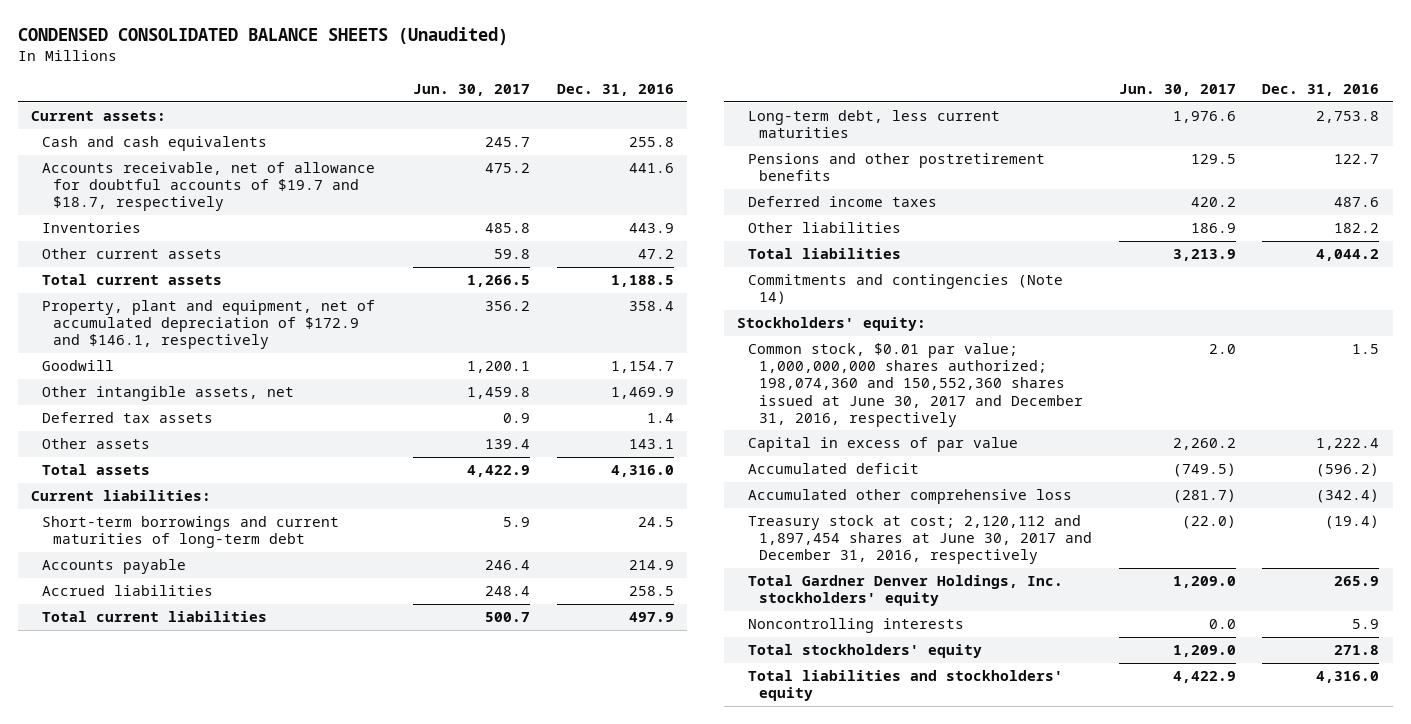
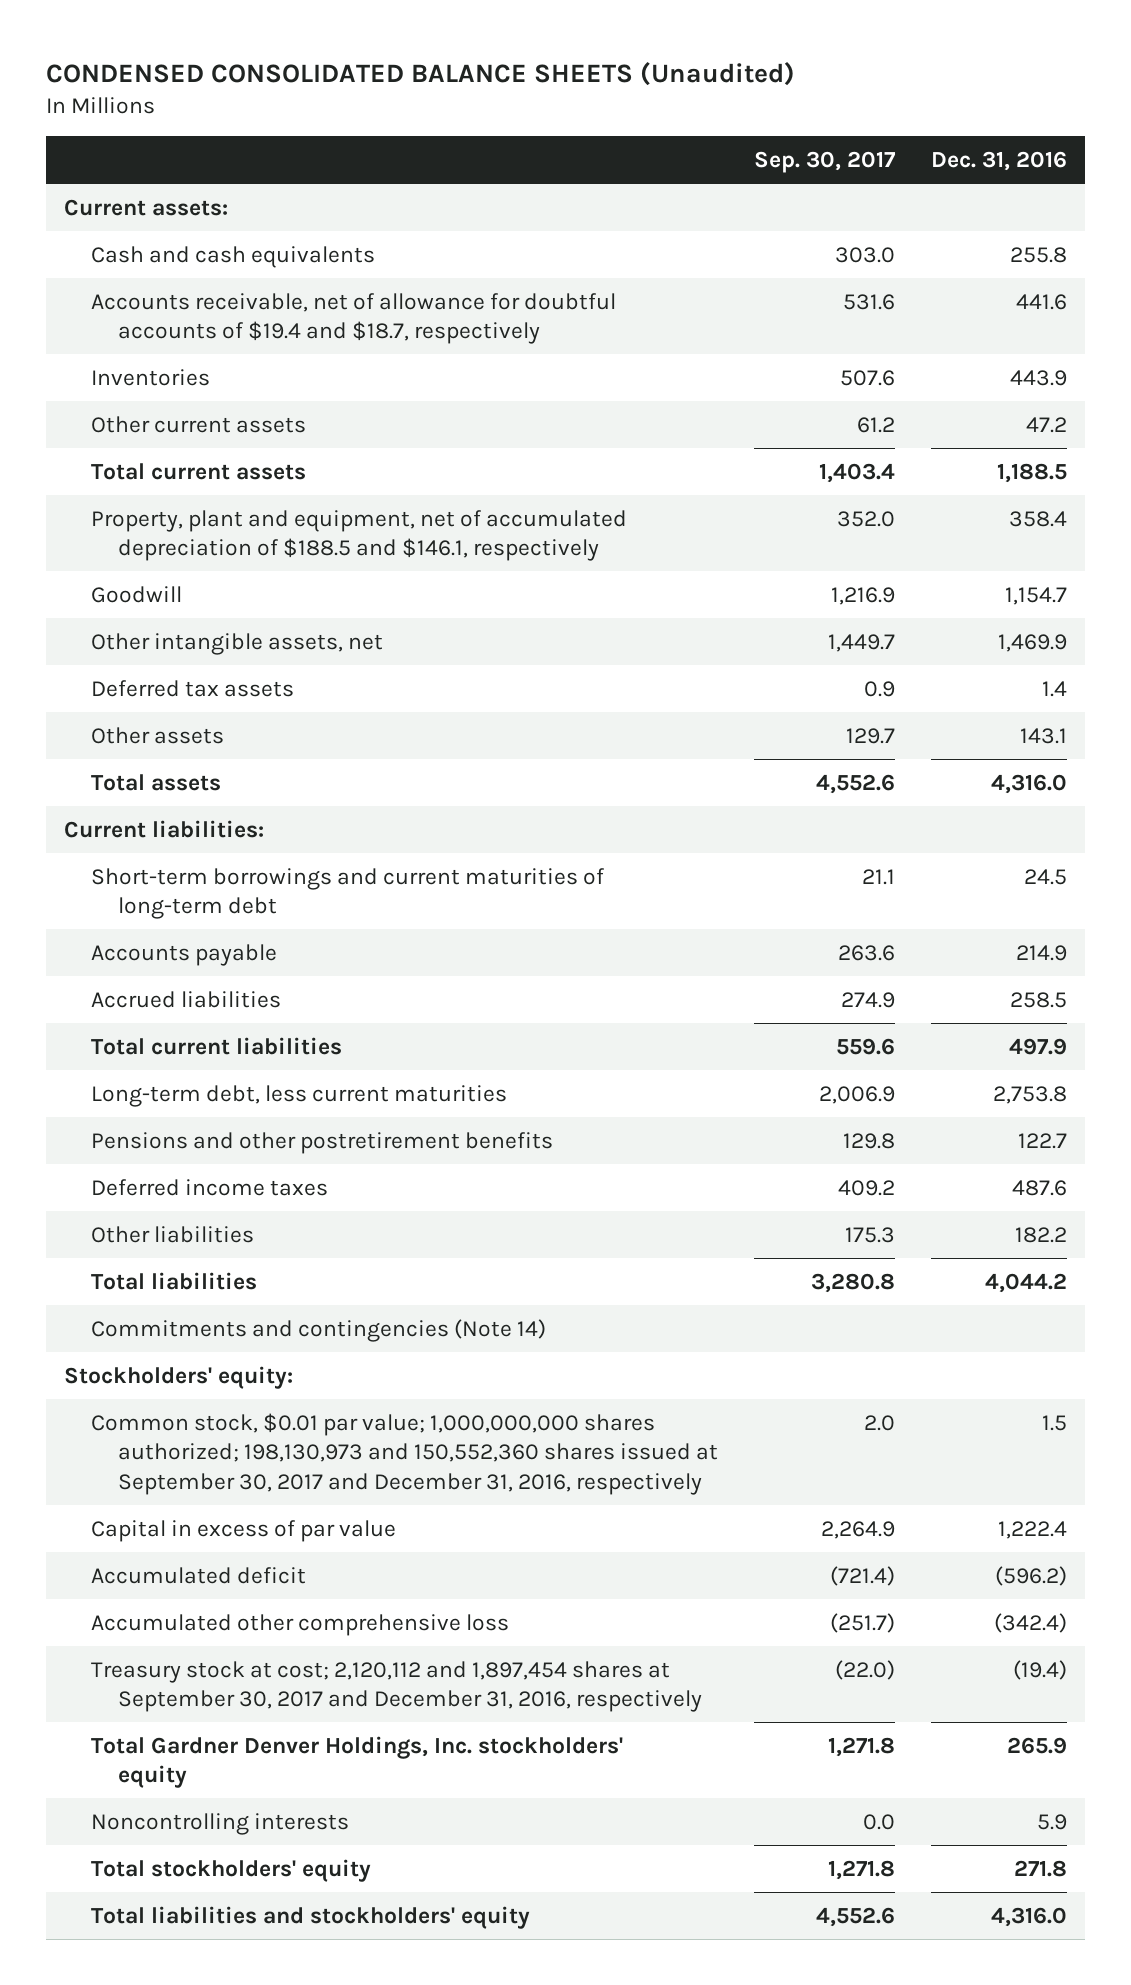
[412,83,530,96] Jun. 30, 2017 -> none
none -> [754,151,897,174] Sep. 30, 2017
[42,162,376,212] Accounts receivable, net of allowance for doubtful accounts of $19.7 and $18.7, respectively -> [90,292,616,345] Accounts receivable, net of allowance for doubtful accounts of $19.4 and $18.7, respectively
[42,300,376,350] Property, plant and equipment, net of accumulated depreciation of $172.9 and $146.1, respectively -> [90,509,627,562] Property, plant and equipment, net of accumulated depreciation of $188.5 and $146.1, respectively
[748,343,1083,427] Common stock, $0.01 par value; 1,000,000,000 shares authorized; 198,074,360 and 150,552,360 shares issued at June 30, 2017 and December 31, 2016, respectively -> [90,1412,718,1495] Common stock, $0.01 par value; 1,000,000,000 shares authorized; 198,130,973 and 150,552,360 shares issued at September 30, 2017 and December 31, 2016, respectively
[748,515,1092,565] Treasury stock at cost; 2,120,112 and 1,897,454 shares at June 30, 2017 and December 31, 2016, respectively -> [90,1660,702,1713] Treasury stock at cost; 2,120,112 and 1,897,454 shares at September 30, 2017 and December 31, 2016, respectively

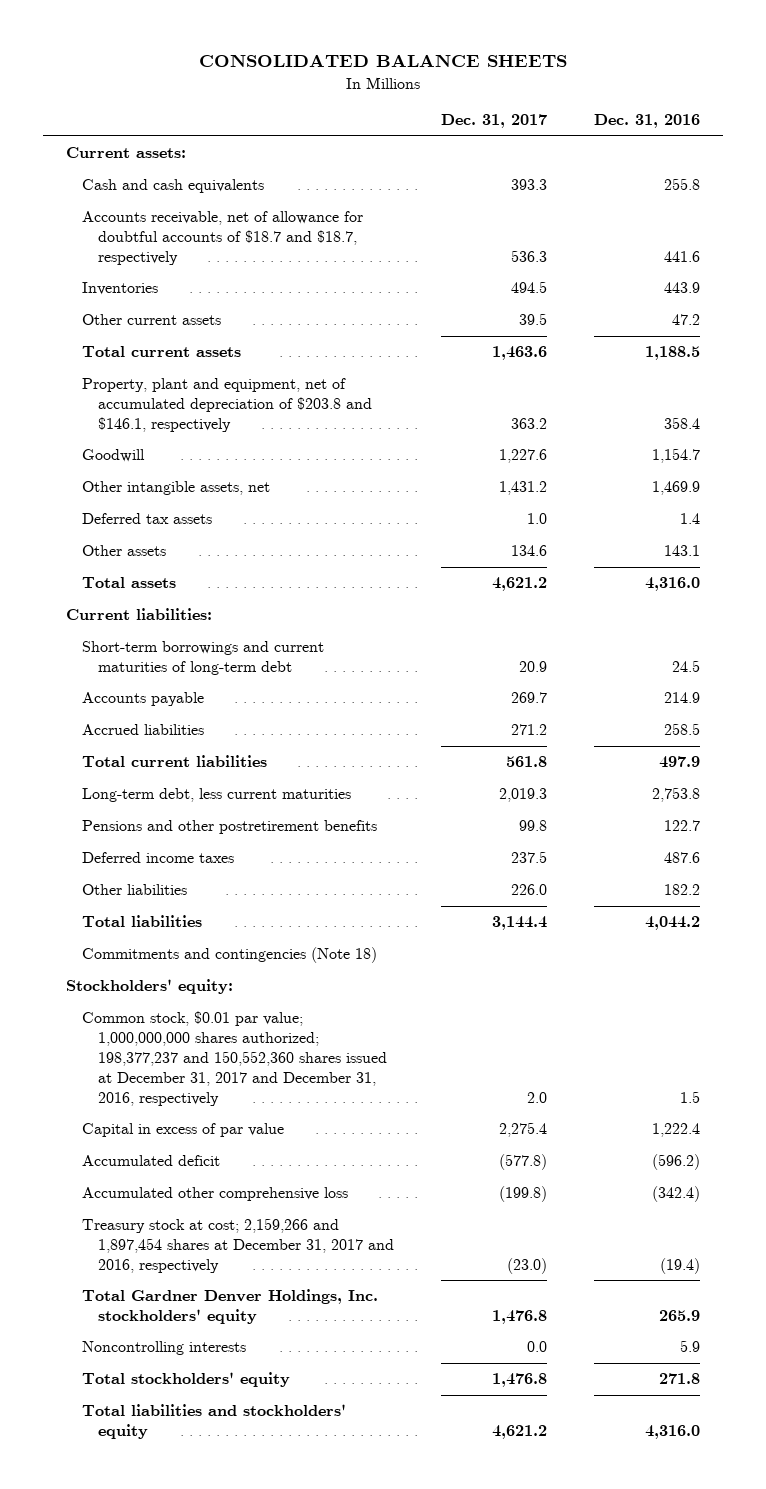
[45,61,795,86] CONDENSED CONSOLIDATED BALANCE SHEETS (Unaudited) -> [198,54,567,68] CONSOLIDATED BALANCE SHEETS
[754,151,897,174] Sep. 30, 2017 -> none
none -> [440,114,547,129] Dec. 31, 2017
[90,292,616,345] Accounts receivable, net of allowance for doubtful accounts of $19.4 and $18.7, respectively -> [82,211,364,265] Accounts receivable, net of allowance for doubtful accounts of $18.7 and $18.7, respectively
[90,509,627,562] Property, plant and equipment, net of accumulated depreciation of $188.5 and $146.1, respectively -> [82,378,373,432] Property, plant and equipment, net of accumulated depreciation of $203.8 and $146.1, respectively
[90,1318,546,1342] Commitments and contingencies (Note 14) -> [82,947,378,964] Commitments and contingencies (Note 18)
[90,1412,718,1495] Common stock, $0.01 par value; 1,000,000,000 shares authorized; 198,130,973 and 150,552,360 shares issued at September 30, 2017 and December 31, 2016, respectively -> [82,1011,388,1106] Common stock, $0.01 par value; 1,000,000,000 shares authorized; 198,377,237 and 150,552,360 shares issued at December 31, 2017 and December 31, 2016, respectively
[90,1660,702,1713] Treasury stock at cost; 2,120,112 and 1,897,454 shares at September 30, 2017 and December 31, 2016, respectively -> [82,1218,395,1273] Treasury stock at cost; 2,159,266 and 1,897,454 shares at December 31, 2017 and 2016, respectively

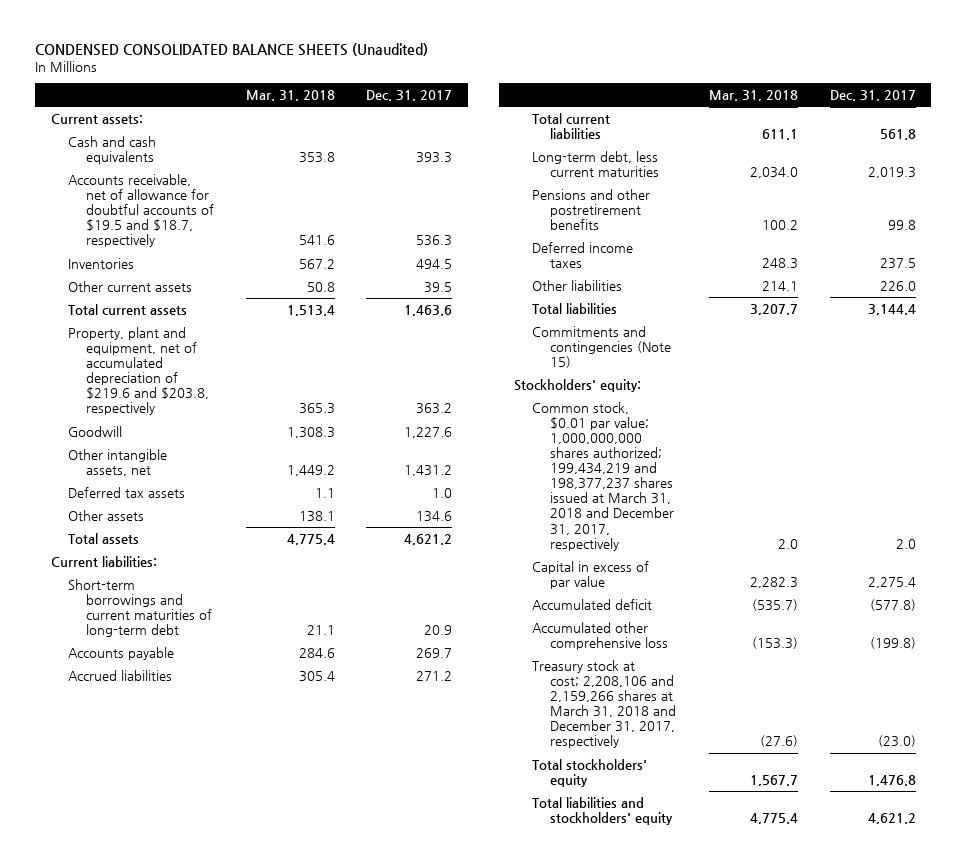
[198,54,567,68] CONSOLIDATED BALANCE SHEETS -> [35,43,429,57] CONDENSED CONSOLIDATED BALANCE SHEETS (Unaudited)
[593,114,700,129] Dec. 31, 2016 -> none
none -> [245,90,335,102] Mar. 31, 2018
[82,211,364,265] Accounts receivable, net of allowance for doubtful accounts of $18.7 and $18.7, respectively -> [68,173,215,248] Accounts receivable, net of allowance for doubtful accounts of $19.5 and $18.7, respectively
[82,378,373,432] Property, plant and equipment, net of accumulated depreciation of $203.8 and $146.1, respectively -> [68,326,210,416] Property, plant and equipment, net of accumulated depreciation of $219.6 and $203.8, respectively
[82,947,378,964] Commitments and contingencies (Note 18) -> [532,325,671,369] Commitments and contingencies (Note 15)
[82,1011,388,1106] Common stock, $0.01 par value; 1,000,000,000 shares authorized; 198,377,237 and 150,552,360 shares issued at December 31, 2017 and December 31, 2016, respectively -> [532,401,674,551] Common stock, $0.01 par value; 1,000,000,000 shares authorized; 199,434,219 and 198,377,237 shares issued at March 31, 2018 and December 31, 2017, respectively
[82,1289,379,1325] Total Gardner Denver Holdings, Inc. stockholders' equity -> none
[82,1341,247,1356] Noncontrolling interests -> none
[82,1218,395,1273] Treasury stock at cost; 2,159,266 and 1,897,454 shares at December 31, 2017 and 2016, respectively -> [532,659,676,749] Treasury stock at cost; 2,208,106 and 2,159,266 shares at March 31, 2018 and December 31, 2017, respectively

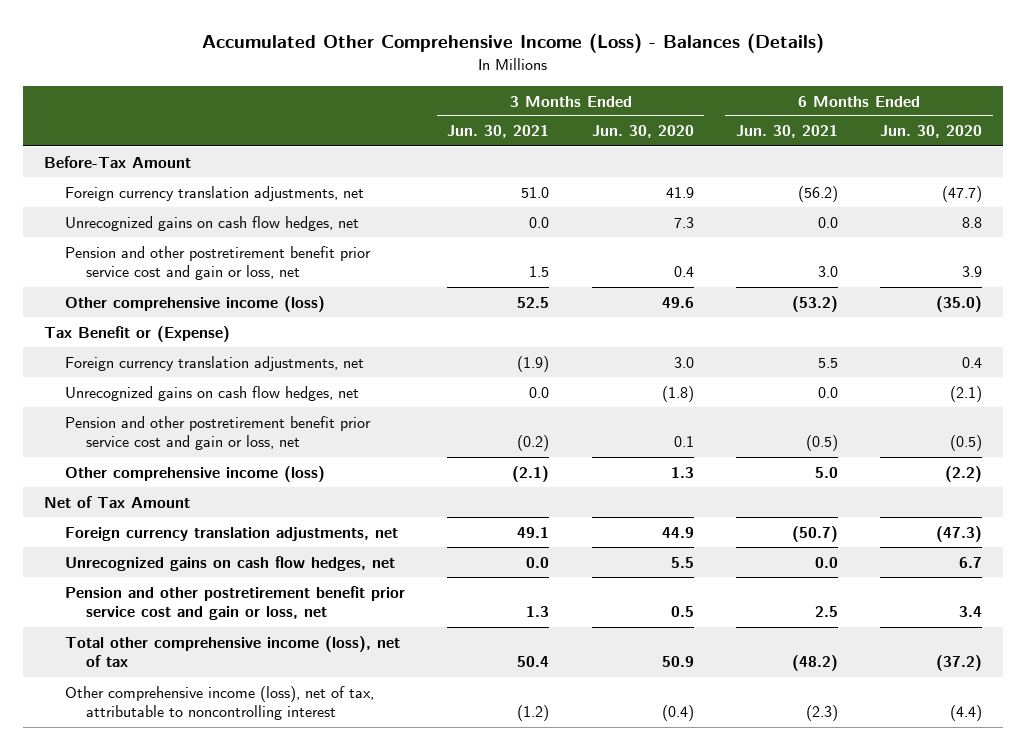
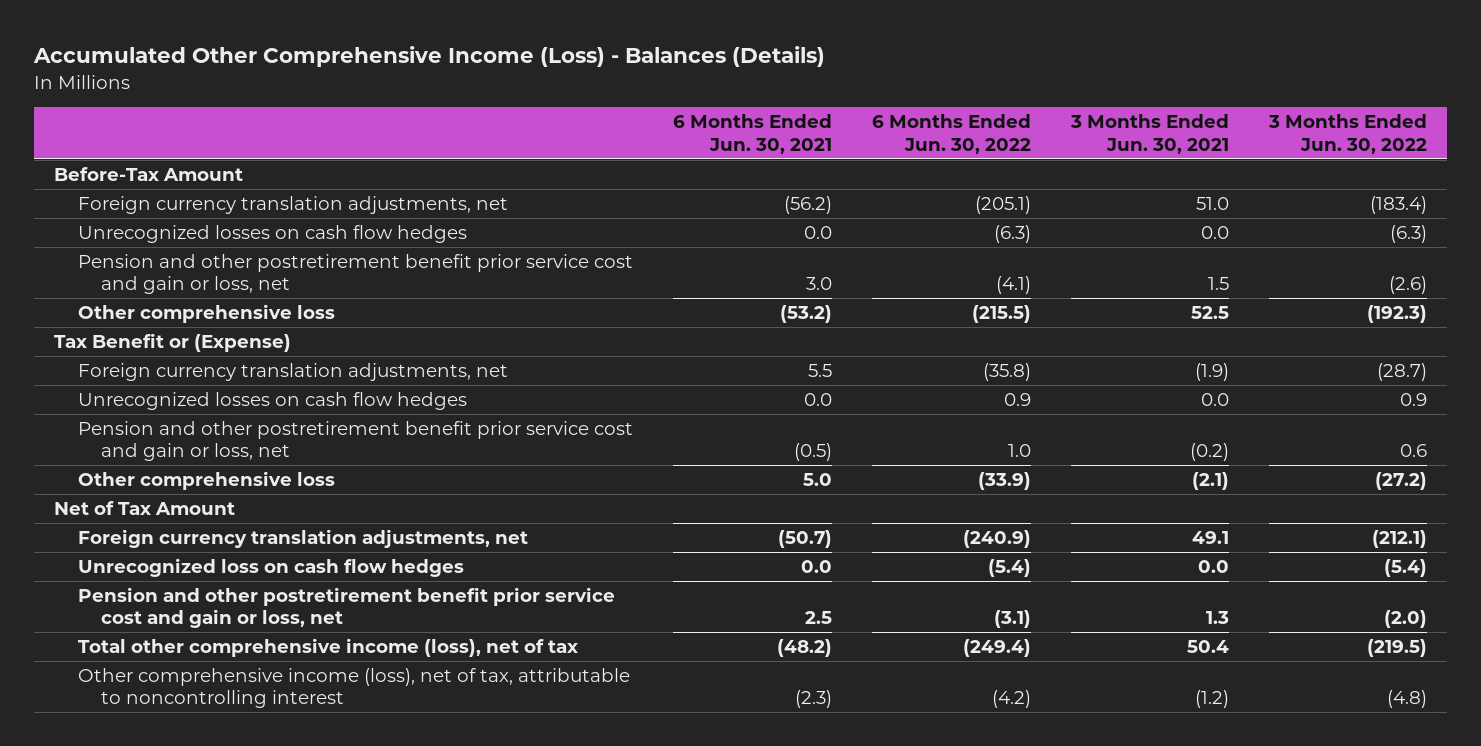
[591,125,694,139] Jun. 30, 2020 -> none
[880,125,983,139] Jun. 30, 2020 -> none
none -> [871,114,1031,154] 6 Months Ended Jun. 30, 2022
none -> [1267,114,1427,154] 3 Months Ended Jun. 30, 2022
[65,215,360,231] Unrecognized gains on cash flow hedges, net -> [77,225,467,244] Unrecognized losses on cash flow hedges
[65,295,326,312] Other comprehensive income (loss) -> [77,304,335,324] Other comprehensive loss
[65,385,360,401] Unrecognized gains on cash flow hedges, net -> [77,392,467,411] Unrecognized losses on cash flow hedges
[65,465,326,482] Other comprehensive income (loss) -> [77,471,335,491] Other comprehensive loss
[65,555,396,571] Unrecognized gains on cash flow hedges, net -> [77,558,464,578] Unrecognized loss on cash flow hedges

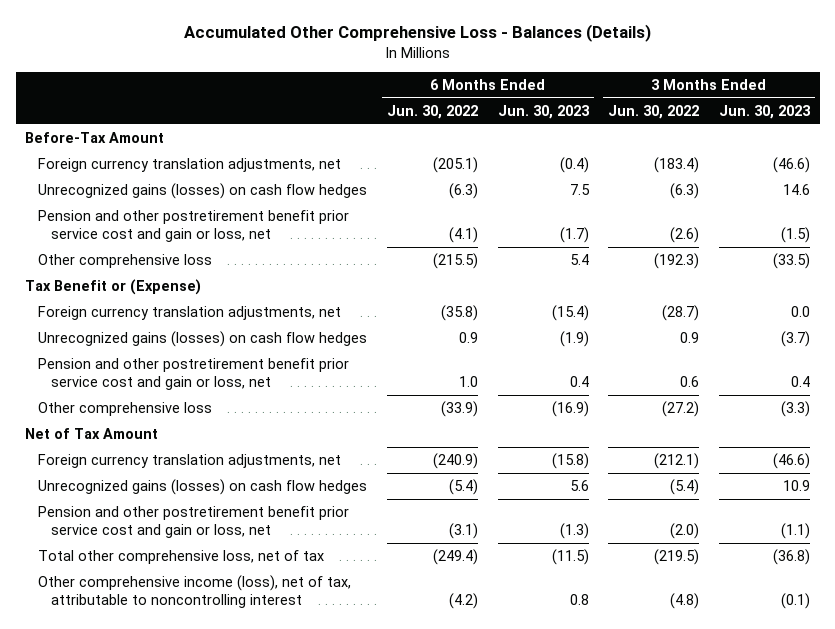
[33,46,826,68] Accumulated Other Comprehensive Income (Loss) - Balances (Details) -> [183,24,651,43] Accumulated Other Comprehensive Loss - Balances (Details)
[672,114,832,154] 6 Months Ended Jun. 30, 2021 -> none
[1069,114,1229,154] 3 Months Ended Jun. 30, 2021 -> none
none -> [497,105,590,120] Jun. 30, 2023
none -> [718,105,811,120] Jun. 30, 2023
[77,225,467,244] Unrecognized losses on cash flow hedges -> [38,183,368,200] Unrecognized gains (losses) on cash flow hedges
[77,392,467,411] Unrecognized losses on cash flow hedges -> [38,331,368,348] Unrecognized gains (losses) on cash flow hedges
[77,558,464,578] Unrecognized loss on cash flow hedges -> [38,479,368,496] Unrecognized gains (losses) on cash flow hedges
[77,638,578,658] Total other comprehensive income (loss), net of tax -> [38,550,325,565] Total other comprehensive loss, net of tax

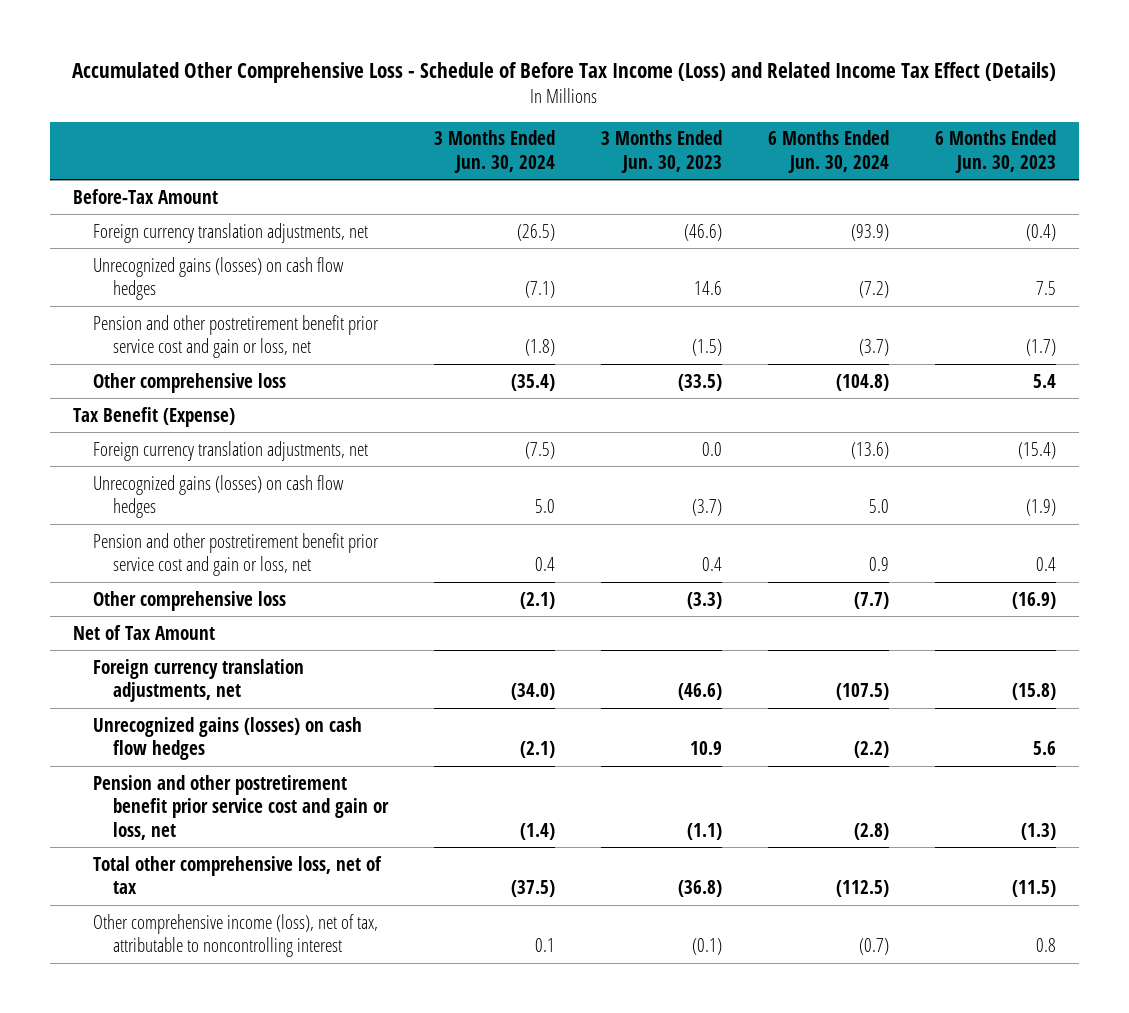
[183,24,651,43] Accumulated Other Comprehensive Loss - Balances (Details) -> [72,62,1057,84] Accumulated Other Comprehensive Loss - Schedule of Before Tax Income (Loss) and Related Income Tax Effect (Details)
[386,105,478,120] Jun. 30, 2022 -> none
[608,105,700,120] Jun. 30, 2022 -> none
none -> [433,130,555,173] 3 Months Ended Jun. 30, 2024
none -> [767,130,889,173] 6 Months Ended Jun. 30, 2024
[25,279,202,296] Tax Benefit or (Expense) -> [72,406,235,427] Tax Benefit (Expense)

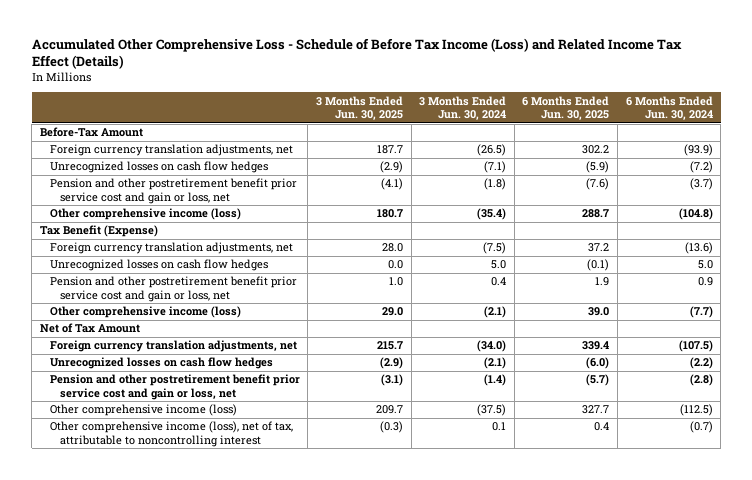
[600,130,722,173] 3 Months Ended Jun. 30, 2023 -> none
[934,130,1056,173] 6 Months Ended Jun. 30, 2023 -> none
none -> [316,95,404,121] 3 Months Ended Jun. 30, 2025
none -> [522,95,610,121] 6 Months Ended Jun. 30, 2025
[92,256,344,301] Unrecognized gains (losses) on cash flow hedges -> [49,161,268,174] Unrecognized losses on cash flow hedges
[92,372,286,393] Other comprehensive loss -> [49,208,241,221] Other comprehensive income (loss)
[92,474,344,519] Unrecognized gains (losses) on cash flow hedges -> [49,259,268,272] Unrecognized losses on cash flow hedges
[92,590,286,611] Other comprehensive loss -> [49,306,241,319] Other comprehensive income (loss)
[92,716,362,761] Unrecognized gains (losses) on cash flow hedges -> [49,357,273,370] Unrecognized losses on cash flow hedges
[92,855,382,895] Total other comprehensive loss, net of tax -> [49,404,237,417] Other comprehensive income (loss)

